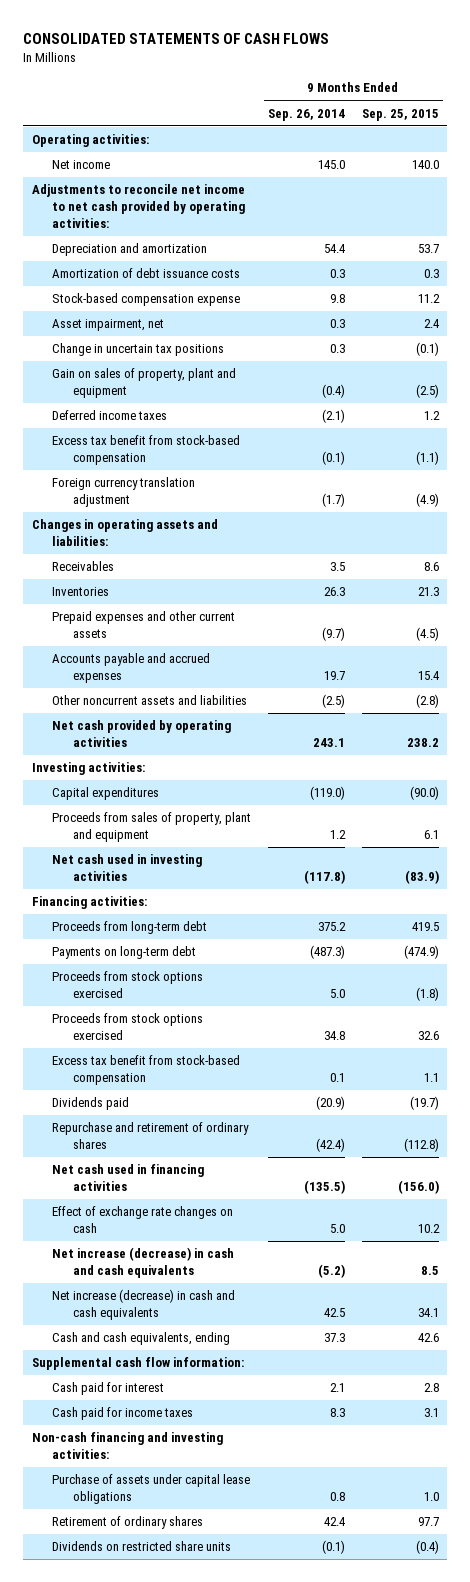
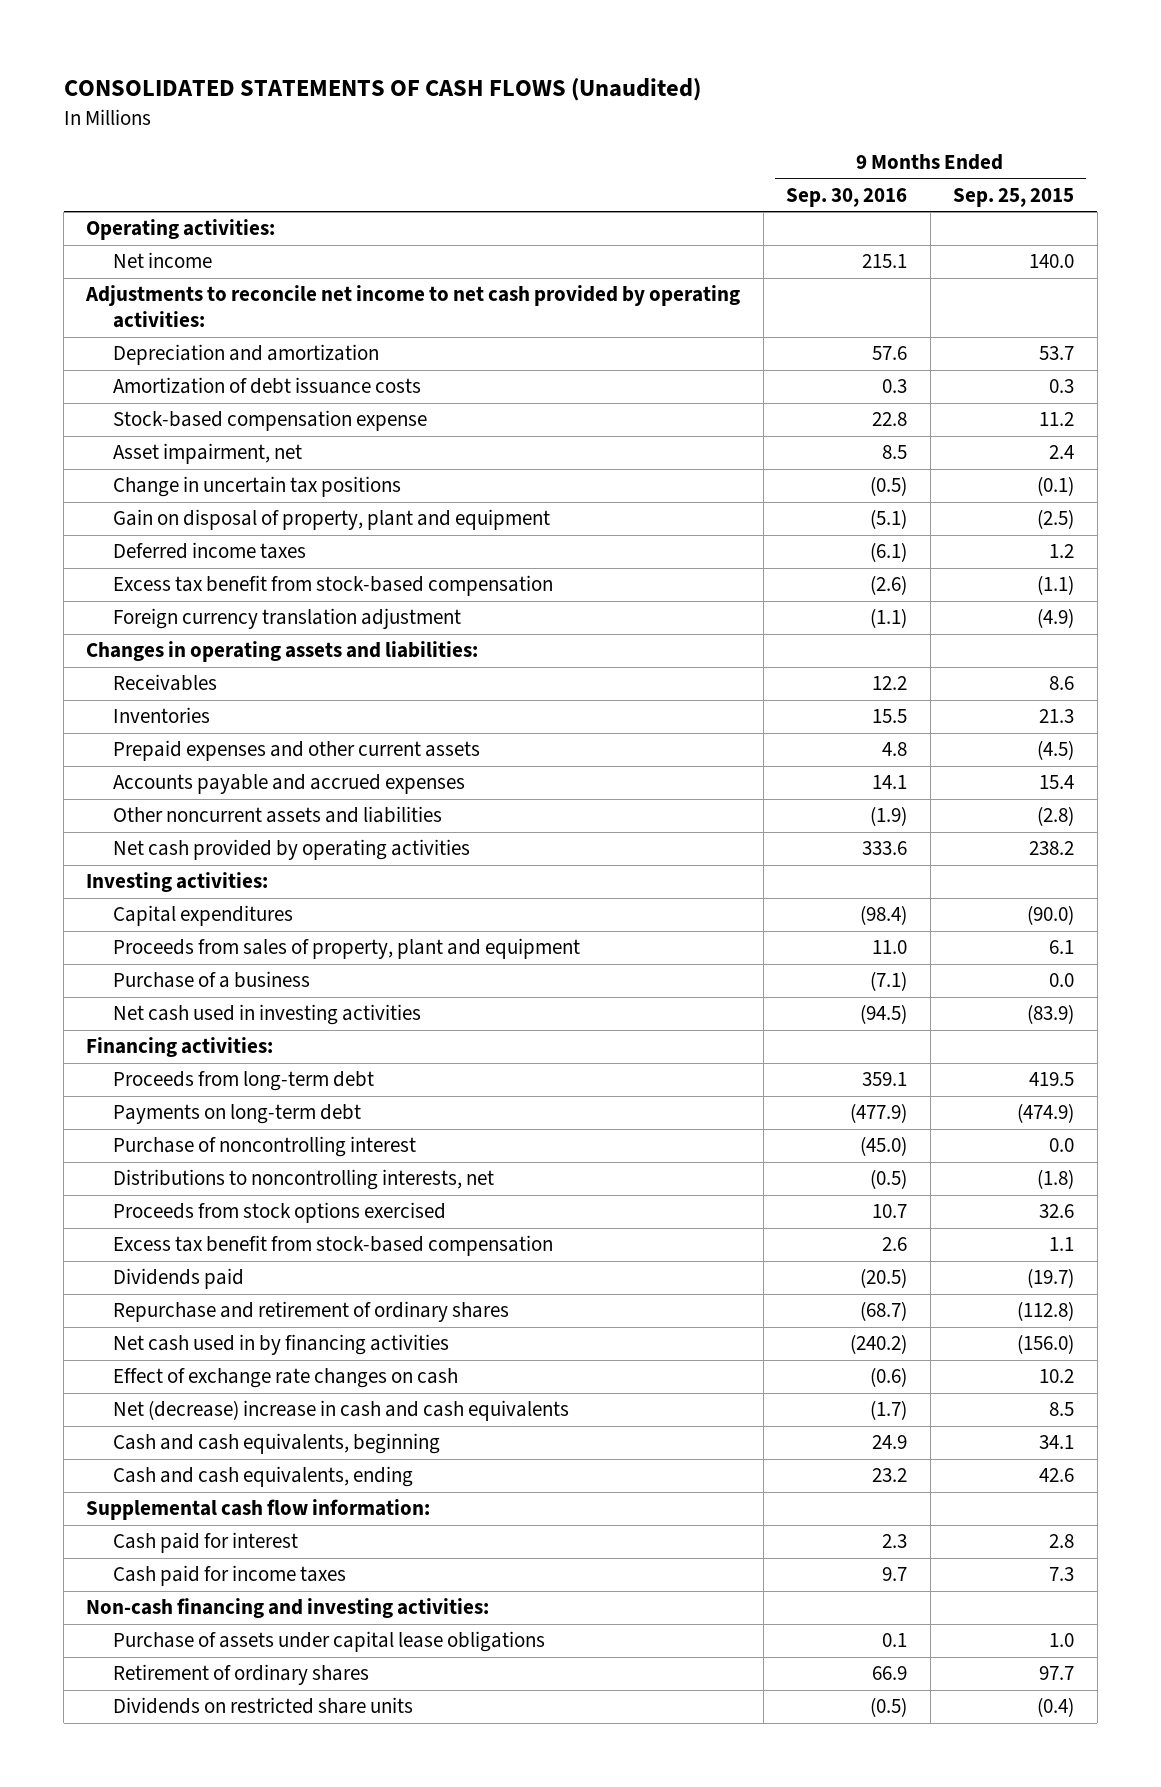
[23,32,330,44] CONSOLIDATED STATEMENTS OF CASH FLOWS -> [63,78,701,102] CONSOLIDATED STATEMENTS OF CASH FLOWS (Unaudited)
[268,108,346,121] Sep. 26, 2014 -> none
none -> [786,187,908,207] Sep. 30, 2016
[52,368,237,399] Gain on sales of property, plant and equipment -> [112,509,550,531] Gain on disposal of property, plant and equipment
none -> [112,971,310,989] Purchase of a business
none -> [112,1136,416,1158] Purchase of noncontrolling interest
[52,971,204,999] Proceeds from stock options exercised -> [112,1169,494,1191] Distributions to noncontrolling interests, net
[52,1164,205,1192] Net cash used in financing activities -> [112,1334,449,1356] Net cash used in by financing activities
[52,1247,235,1279] Net increase (decrease) in cash and cash equivalents -> [112,1400,569,1422] Net (decrease) increase in cash and cash equivalents
[52,1289,236,1321] Net increase (decrease) in cash and cash equivalents -> [112,1433,440,1455] Cash and cash equivalents, beginning
[423,1408,439,1418] 3.1 -> [1049,1567,1075,1582] 7.3

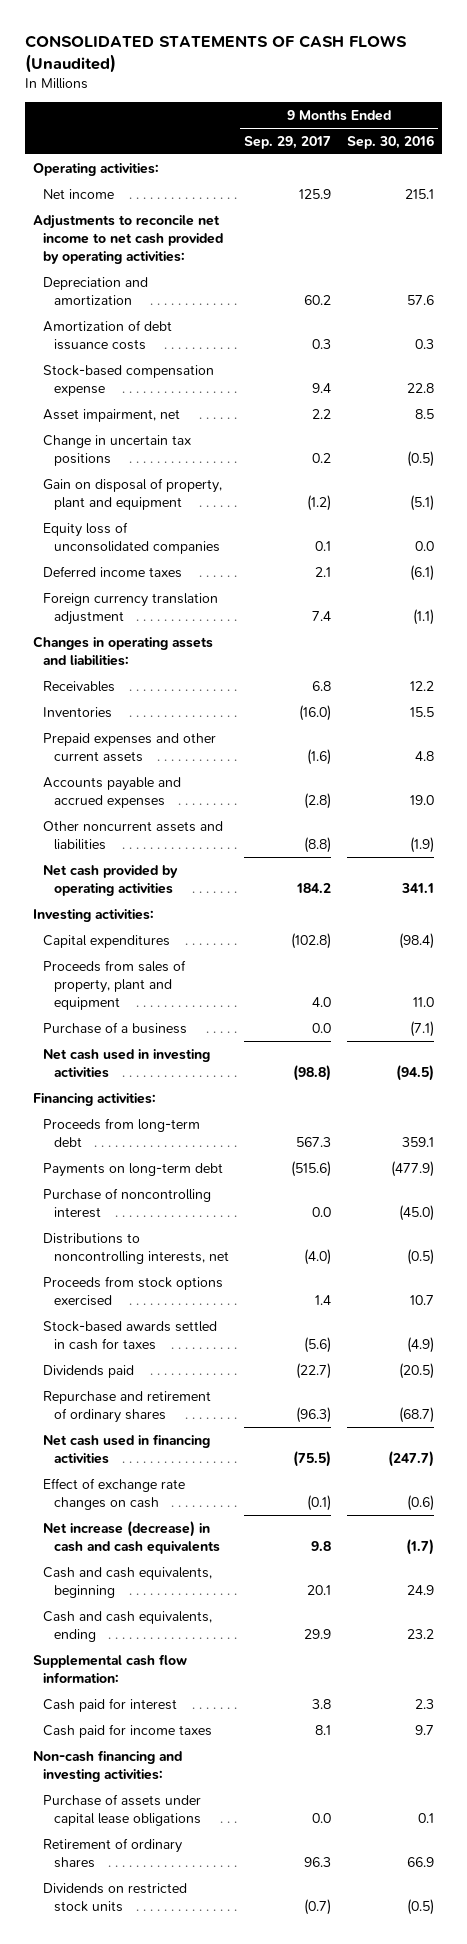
[953,187,1075,207] Sep. 25, 2015 -> none
none -> [244,135,332,149] Sep. 29, 2017
none -> [43,521,220,554] Equity loss of unconsolidated companies
[112,575,553,597] Excess tax benefit from stock-based compensation -> none
[872,775,908,790] 14.1 -> [409,794,434,805] 19.0
[862,841,908,856] 333.6 -> [400,882,434,893] 341.1
[112,1235,553,1257] Excess tax benefit from stock-based compensation -> none
none -> [43,1320,218,1350] Stock-based awards settled in cash for taxes
[112,1334,449,1356] Net cash used in by financing activities -> [43,1433,211,1464] Net cash used in financing activities
[850,1334,908,1355] (240.2) -> [387,1450,434,1467] (247.7)
[112,1400,569,1422] Net (decrease) increase in cash and cash equivalents -> [43,1520,220,1554] Net increase (decrease) in cash and cash equivalents
[112,1697,413,1715] Dividends on restricted share units -> [43,1882,188,1912] Dividends on restricted stock units

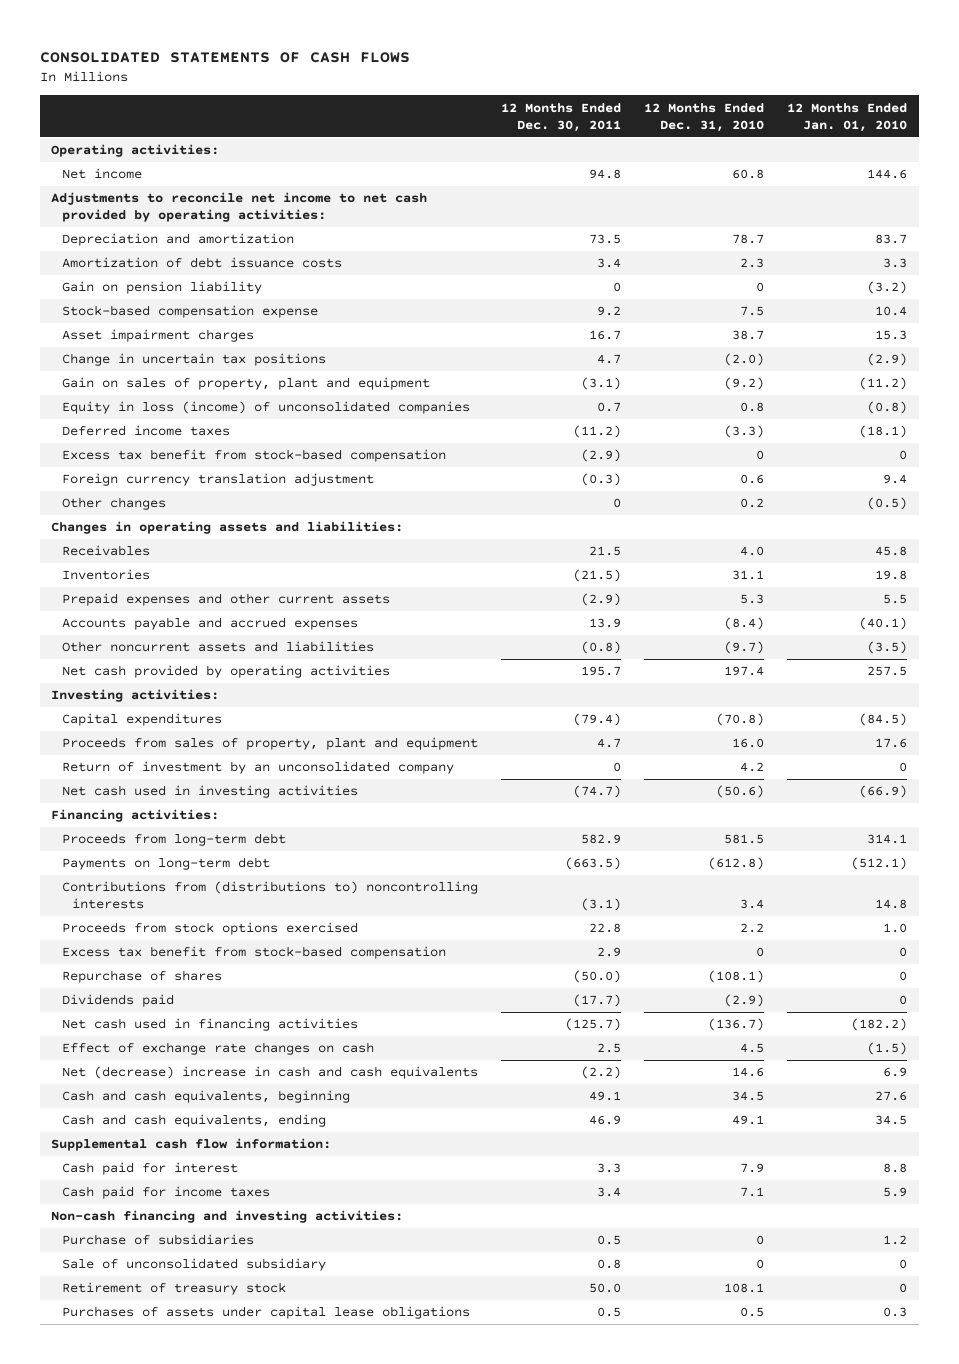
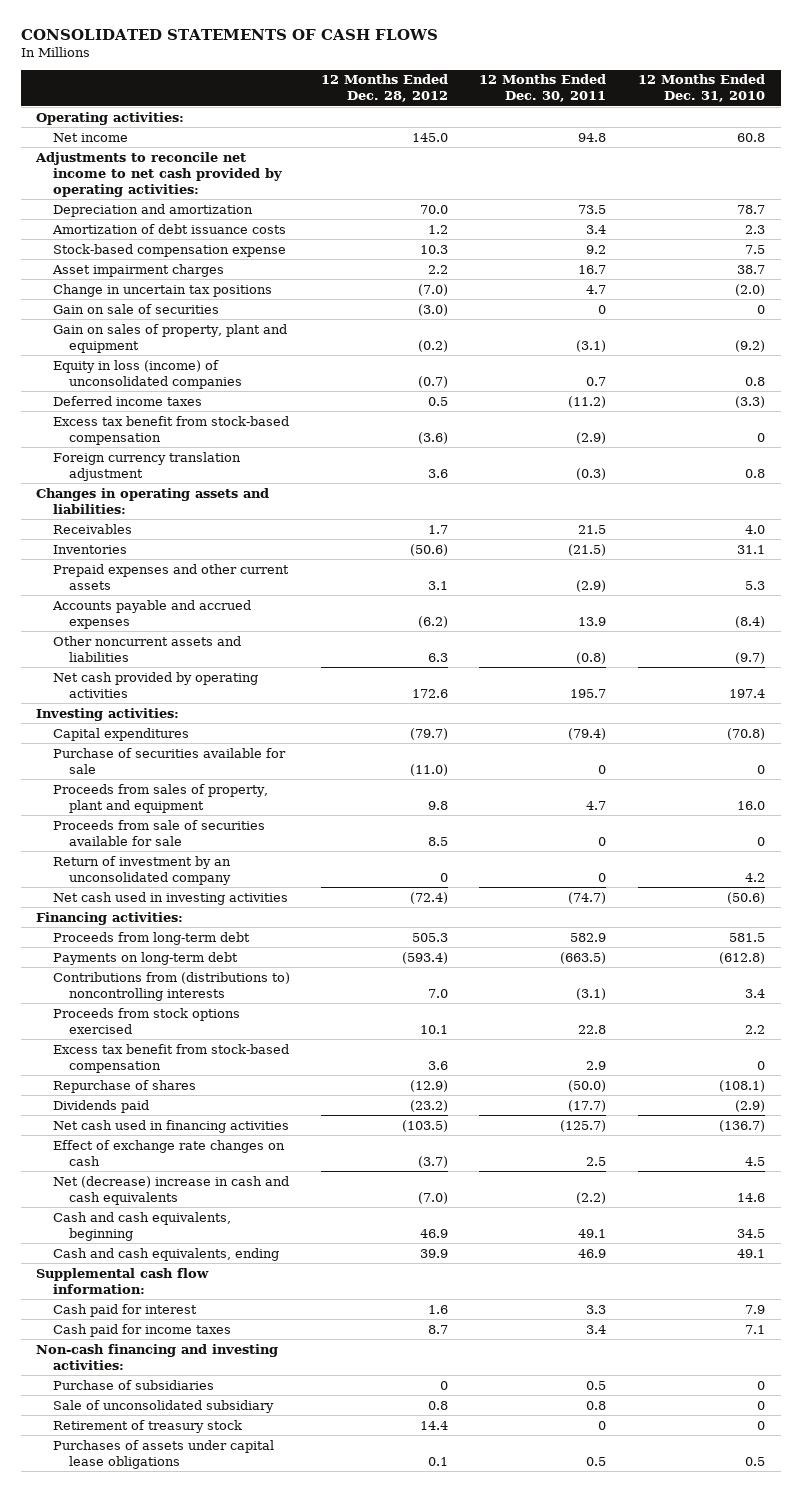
[787,102,908,132] 12 Months Ended Jan. 01, 2010 -> none
none -> [321,74,449,103] 12 Months Ended Dec. 28, 2012
[61,281,262,295] Gain on pension liability -> none
none -> [52,303,219,314] Gain on sale of securities
[61,497,166,511] Other changes -> none
[740,474,765,485] 0.6 -> [744,468,765,478] 0.8
none -> [52,747,286,774] Purchase of securities available for sale
none -> [52,819,265,846] Proceeds from sale of securities available for sale
[588,1283,621,1294] 50.0 -> [598,1420,607,1430] 0
[724,1283,765,1294] 108.1 -> [756,1420,765,1430] 0

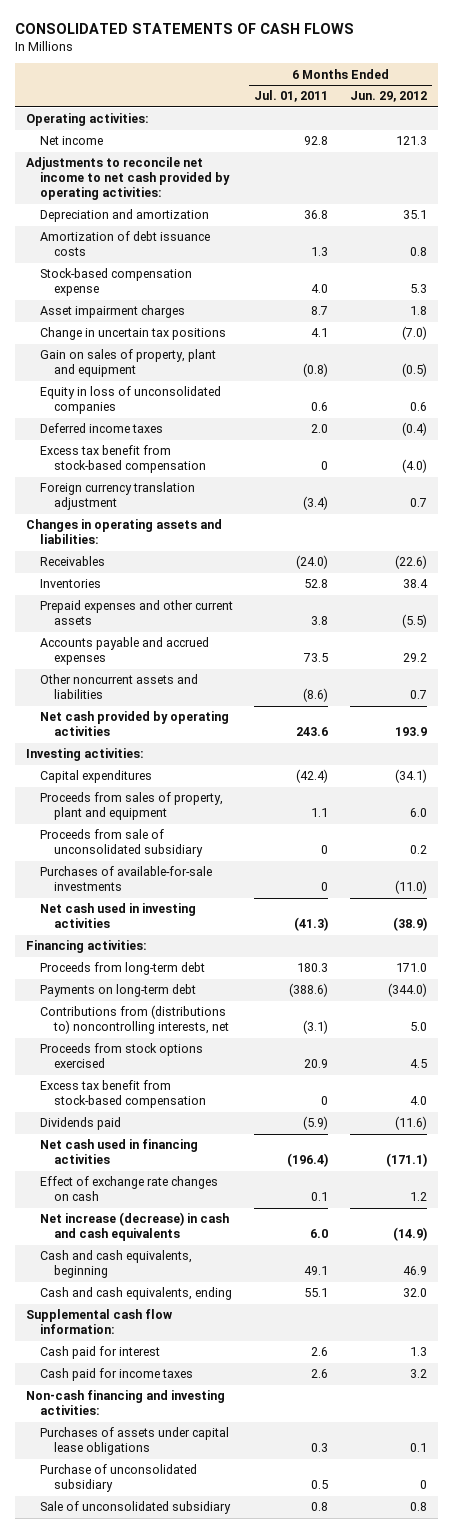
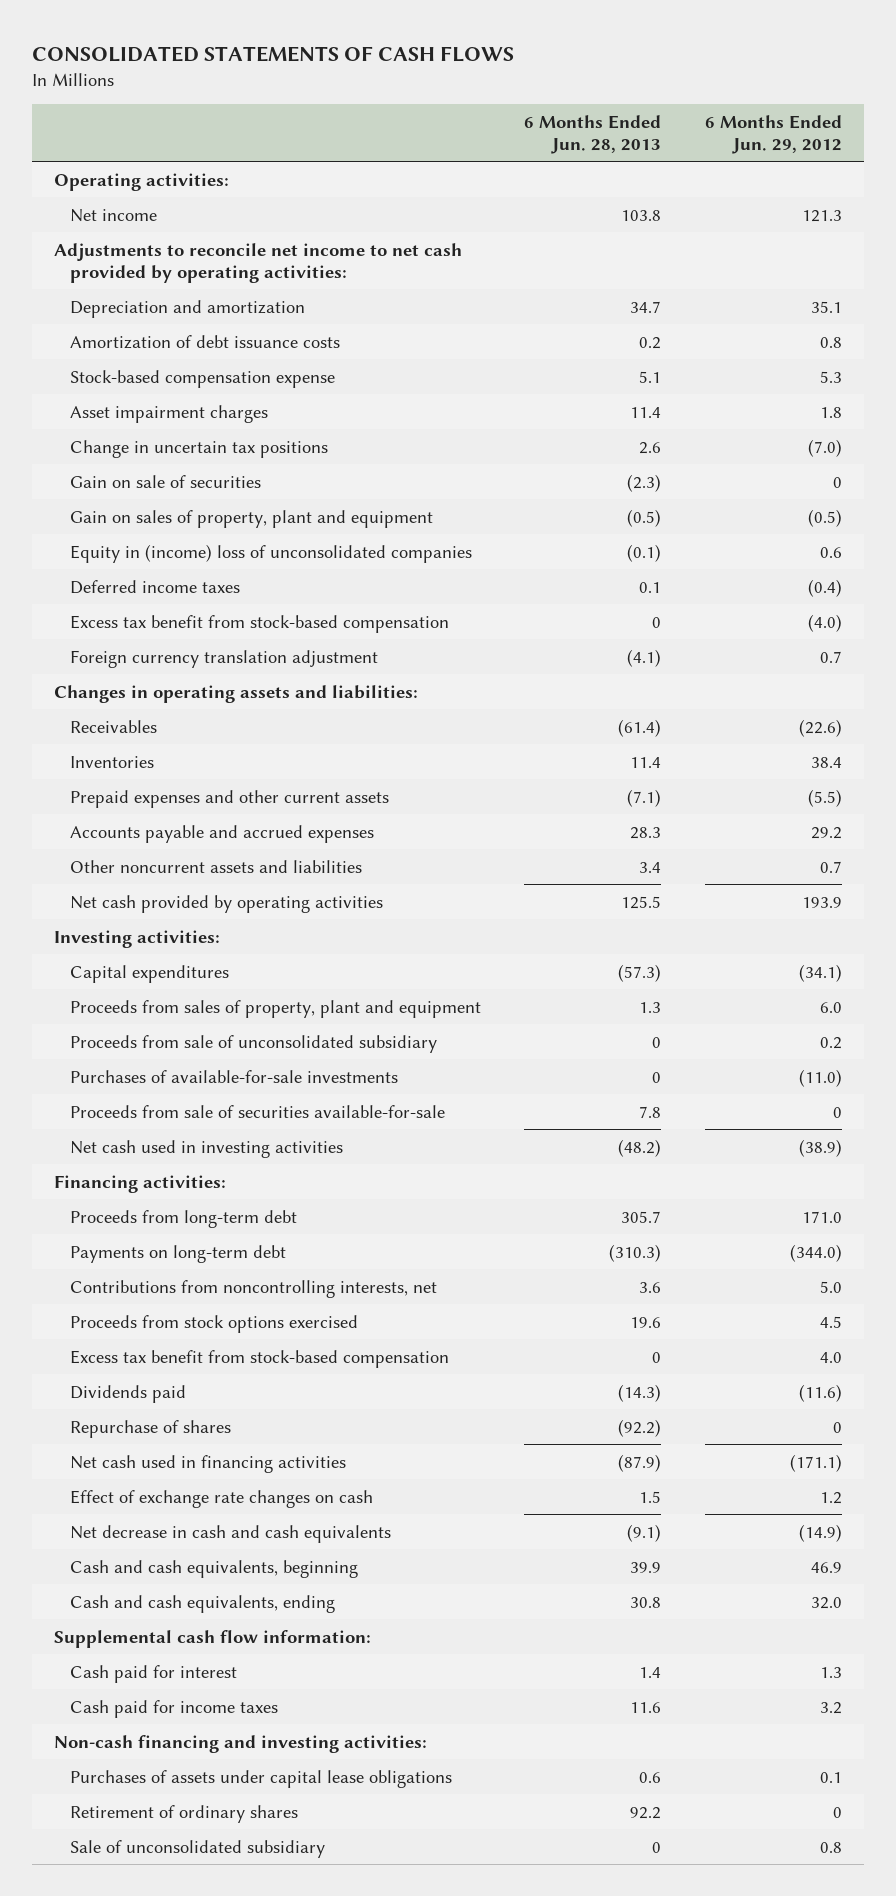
[254,90,329,103] Jul. 01, 2011 -> none
none -> [524,114,662,154] 6 Months Ended Jun. 28, 2013
none -> [69,474,261,488] Gain on sale of securities
[39,386,221,415] Equity in loss of unconsolidated companies -> [69,543,472,563] Equity in (income) loss of unconsolidated companies
none -> [69,1104,445,1118] Proceeds from sale of securities available-for-sale
[39,1005,230,1035] Contributions from (distributions to) noncontrolling interests, net -> [69,1279,437,1298] Contributions from noncontrolling interests, net
none -> [69,1419,231,1438] Repurchase of shares
[39,1212,229,1242] Net increase (decrease) in cash and cash equivalents -> [69,1524,391,1543] Net decrease in cash and cash equivalents
[39,1464,197,1493] Purchase of unconsolidated subsidiary -> none
none -> [69,1804,298,1823] Retirement of ordinary shares

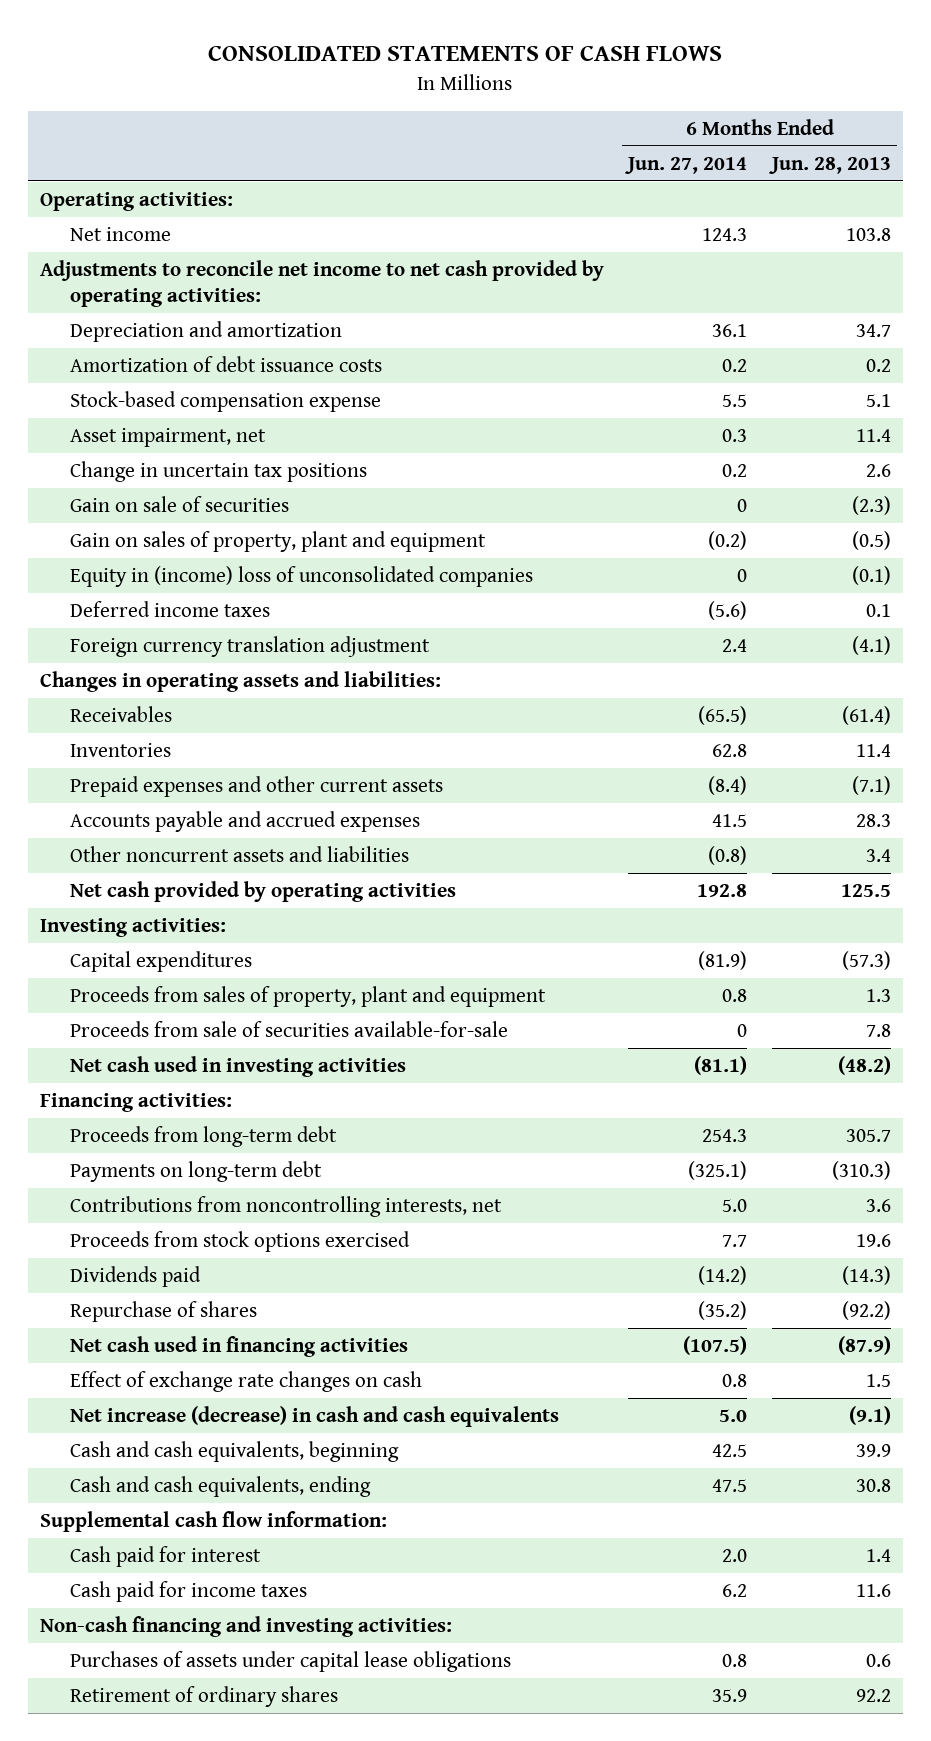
[704,114,842,154] 6 Months Ended Jun. 29, 2012 -> none
none -> [625,156,748,174] Jun. 27, 2014
[69,404,268,423] Asset impairment charges -> [70,428,267,448] Asset impairment, net
[69,614,449,633] Excess tax benefit from stock-based compensation -> none
[69,1034,437,1053] Proceeds from sale of unconsolidated subsidiary -> none
[69,1069,398,1083] Purchases of available-for-sale investments -> none
[69,1349,449,1368] Excess tax benefit from stock-based compensation -> none
[69,1524,391,1543] Net decrease in cash and cash equivalents -> [70,1406,560,1428] Net increase (decrease) in cash and cash equivalents
[69,1839,325,1858] Sale of unconsolidated subsidiary -> none

